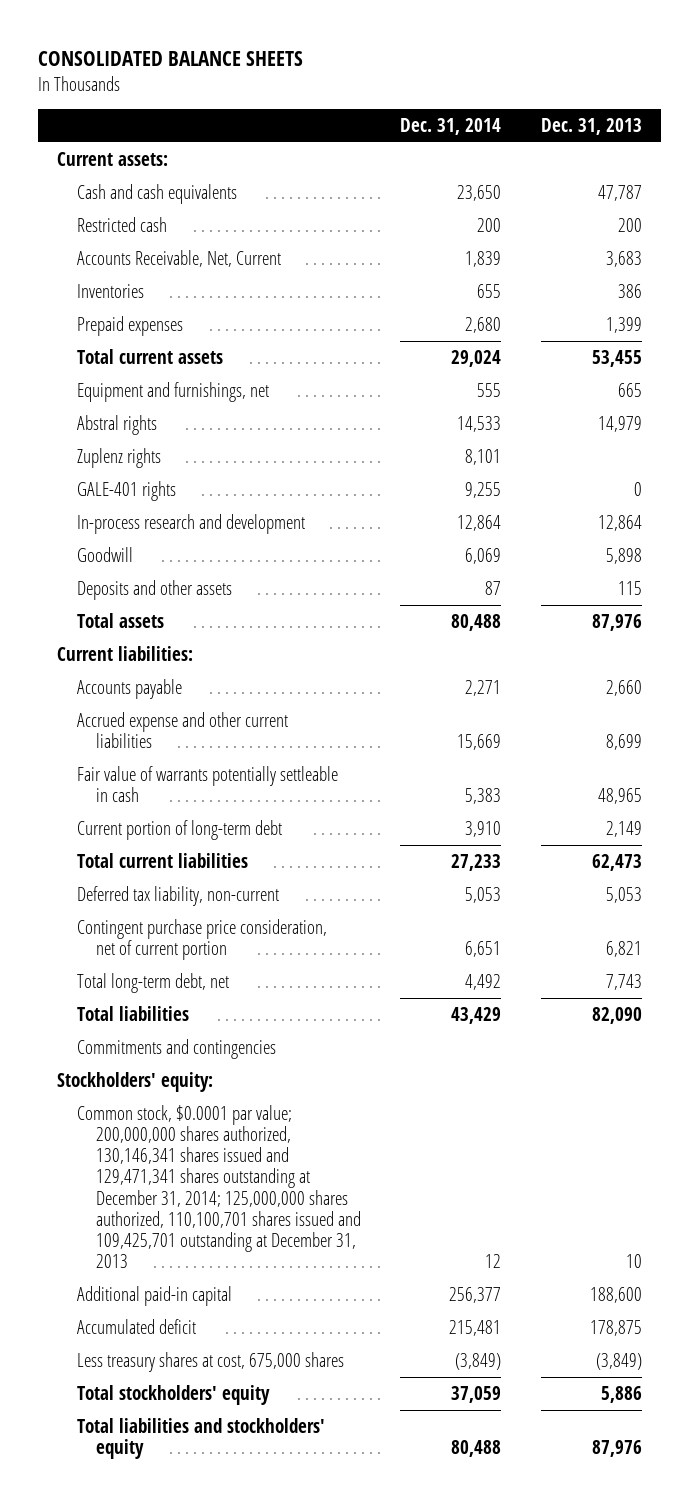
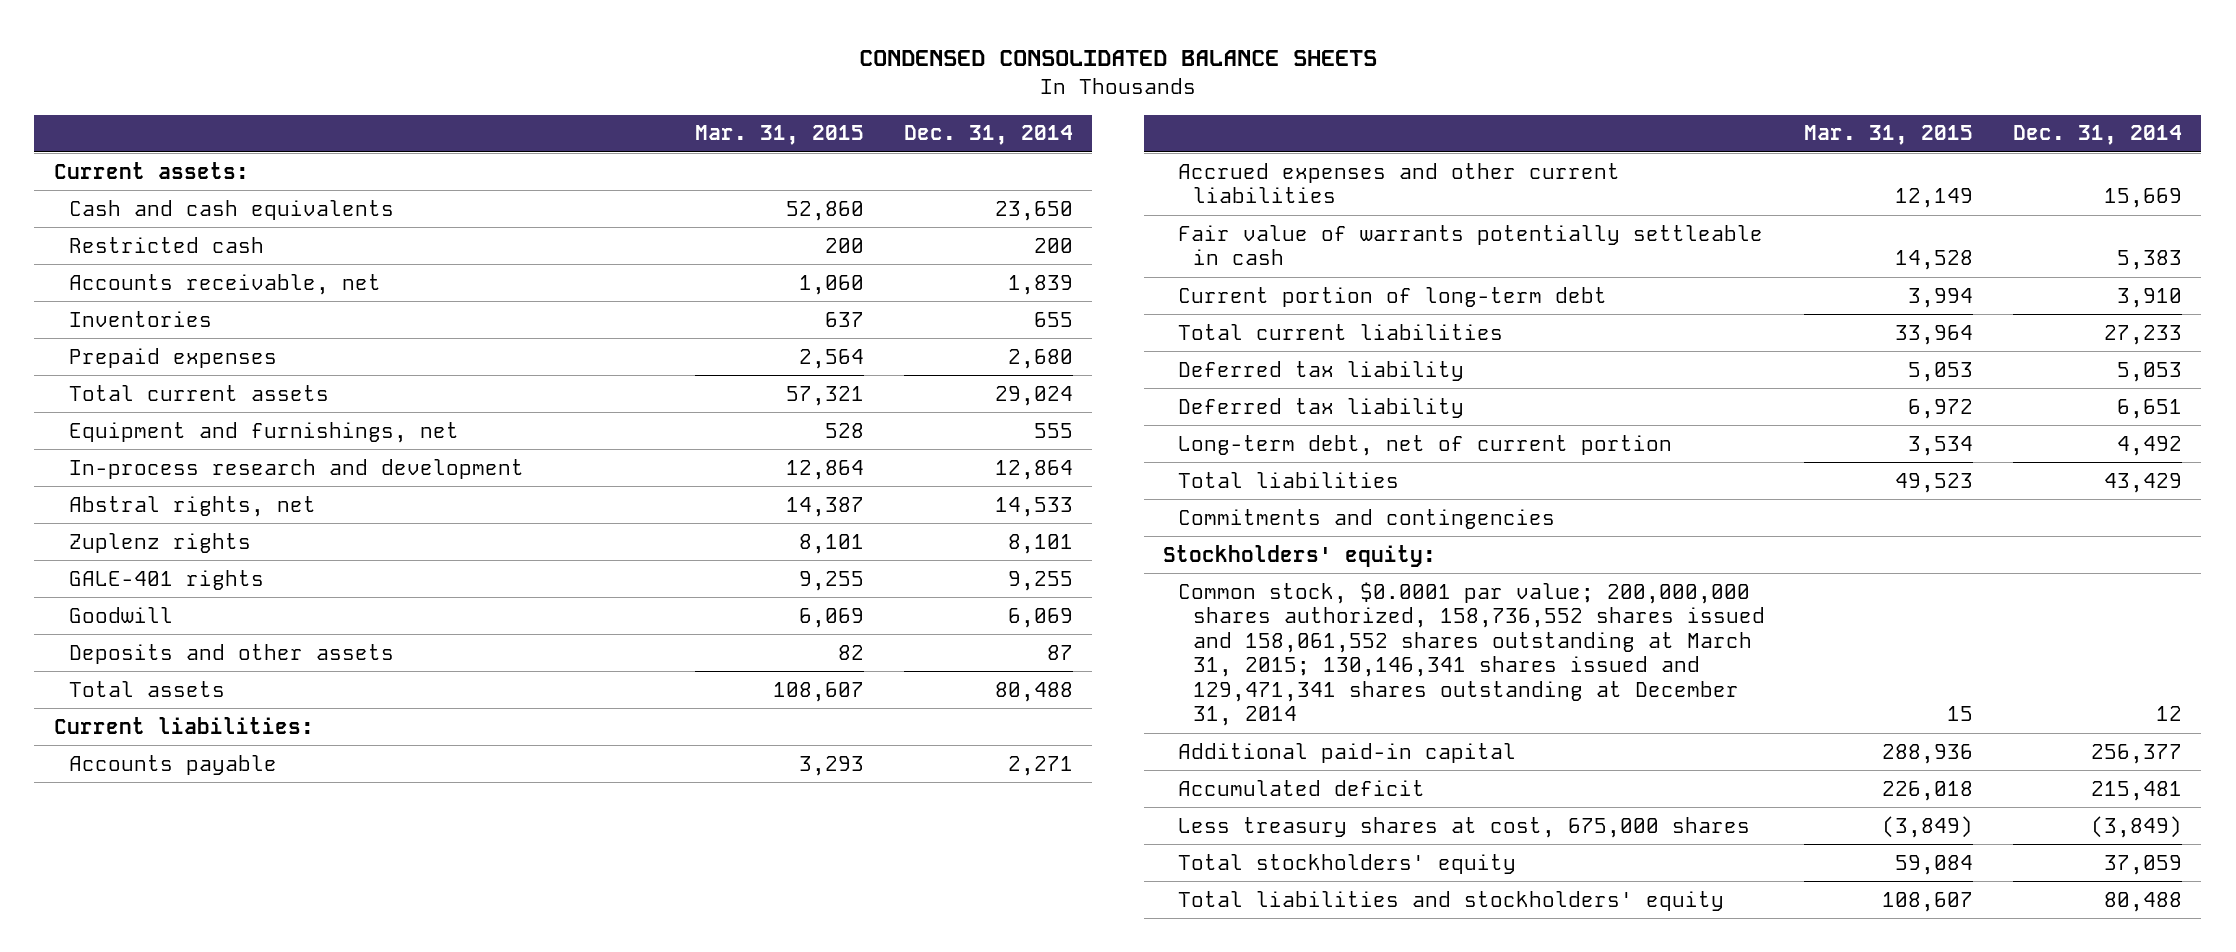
[37,51,303,67] CONSOLIDATED BALANCE SHEETS -> [858,50,1377,67] CONDENSED CONSOLIDATED BALANCE SHEETS
[540,118,642,136] Dec. 31, 2013 -> none
none -> [695,125,865,146] Mar. 31, 2015
[76,249,281,267] Accounts Receivable, Net, Current -> [69,273,382,295] Accounts receivable, net
[76,513,305,534] In-process research and development -> [69,458,525,479] In-process research and development
[76,414,157,435] Abstral rights -> [69,495,317,517] Abstral rights, net
[76,711,288,749] Accrued expense and other current liabilities -> [1178,162,1621,204] Accrued expenses and other current liabilities
[76,885,279,906] Deferred tax liability, non-current -> [1178,360,1465,381] Deferred tax liability
[76,918,327,961] Contingent purchase price consideration, net of current portion -> [1178,397,1465,418] Deferred tax liability
[76,972,229,993] Total long-term debt, net -> [1178,434,1673,456] Long-term debt, net of current portion
[76,1104,361,1269] Common stock, $0.0001 par value; 200,000,000 shares authorized, 130,146,341 shares issued and 129,471,341 shares outstanding at December 31, 2014; 125,000,000 shares authorized, 110,100,701 shares issued and 109,425,701 outstanding at December 31, 2013 -> [1178,581,1766,727] Common stock, $0.0001 par value; 200,000,000 shares authorized, 158,736,552 shares issued and 158,061,552 shares outstanding at March 31, 2015; 130,146,341 shares issued and 129,471,341 shares outstanding at December 31, 2014

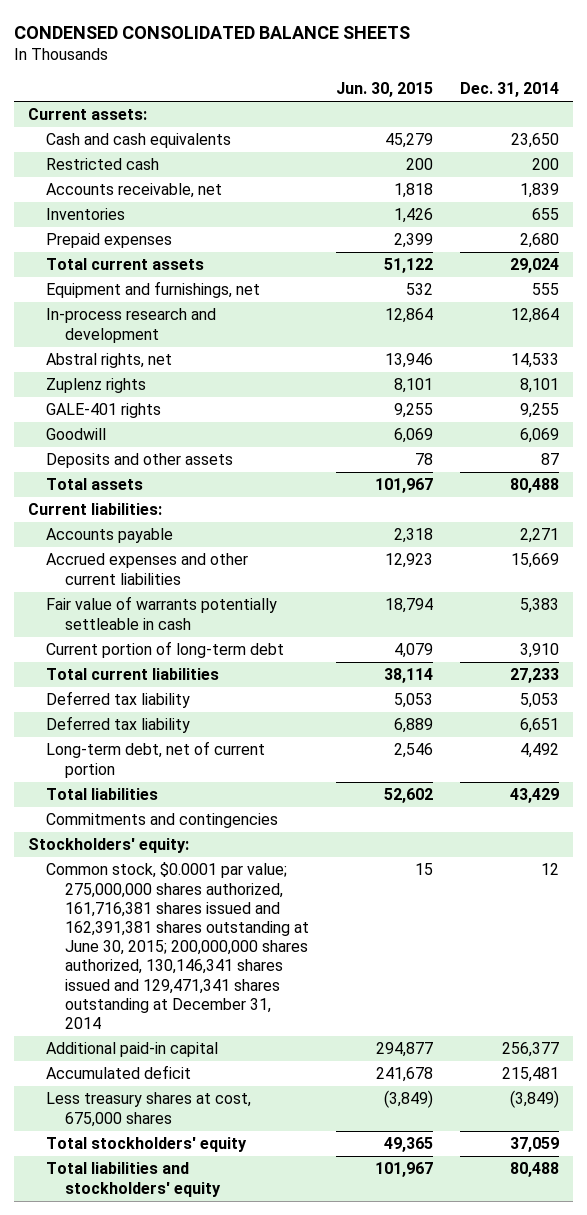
[695,125,865,146] Mar. 31, 2015 -> none
none -> [335,82,433,98] Jun. 30, 2015
[1178,581,1766,727] Common stock, $0.0001 par value; 200,000,000 shares authorized, 158,736,552 shares issued and 158,061,552 shares outstanding at March 31, 2015; 130,146,341 shares issued and 129,471,341 shares outstanding at December 31, 2014 -> [46,862,309,1030] Common stock, $0.0001 par value; 275,000,000 shares authorized, 161,716,381 shares issued and 162,391,381 shares outstanding at June 30, 2015; 200,000,000 shares authorized, 130,146,341 shares issued and 129,471,341 shares outstanding at December 31, 2014

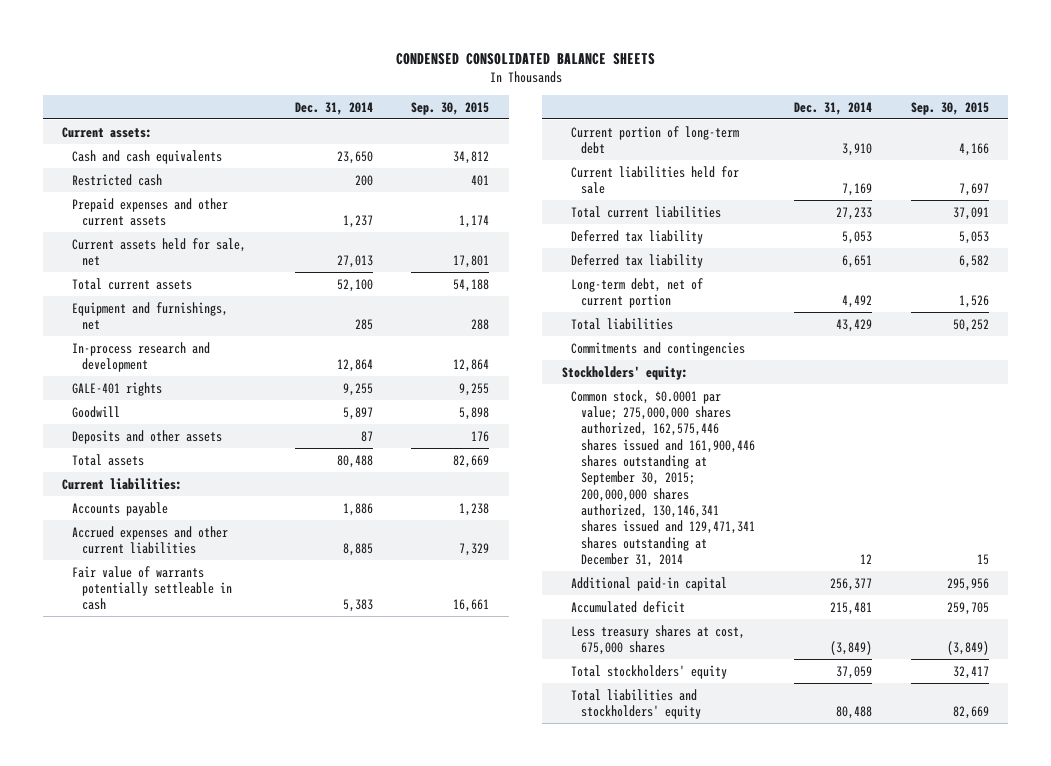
[335,82,433,98] Jun. 30, 2015 -> none
none -> [411,101,490,115] Sep. 30, 2015
[46,183,223,199] Accounts receivable, net -> none
[46,208,126,221] Inventories -> none
[46,233,173,249] Prepaid expenses -> [72,197,229,226] Prepaid expenses and other current assets
[520,233,560,249] 2,680 -> [342,214,373,228] 1,237
none -> [72,237,247,266] Current assets held for sale, net
[510,258,560,274] 29,024 -> [336,278,373,292] 52,100
[532,283,560,296] 555 -> [354,318,373,330] 285
[46,353,173,369] Abstral rights, net -> none
[46,378,147,394] Zuplenz rights -> none
[520,428,560,444] 6,069 -> [342,406,373,420] 5,897
[520,528,560,544] 2,271 -> [342,502,373,516] 1,886
[511,553,560,569] 15,669 -> [342,542,373,556] 8,885
none -> [571,165,740,194] Current liabilities held for sale
[46,862,309,1030] Common stock, $0.0001 par value; 275,000,000 shares authorized, 161,716,381 shares issued and 162,391,381 shares outstanding at June 30, 2015; 200,000,000 shares authorized, 130,146,341 shares issued and 129,471,341 shares outstanding at December 31, 2014 -> [571,389,755,568] Common stock, $0.0001 par value; 275,000,000 shares authorized, 162,575,446 shares issued and 161,900,446 shares outstanding at September 30, 2015; 200,000,000 shares authorized, 130,146,341 shares issued and 129,471,341 shares outstanding at December 31, 2014

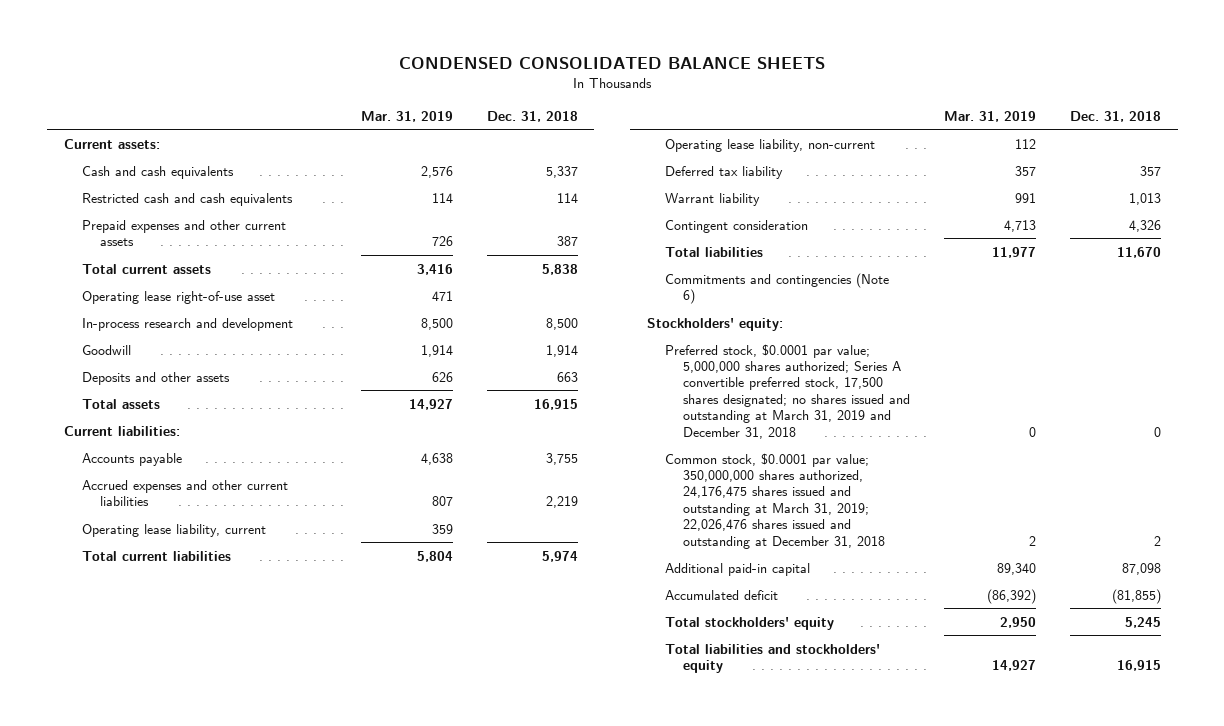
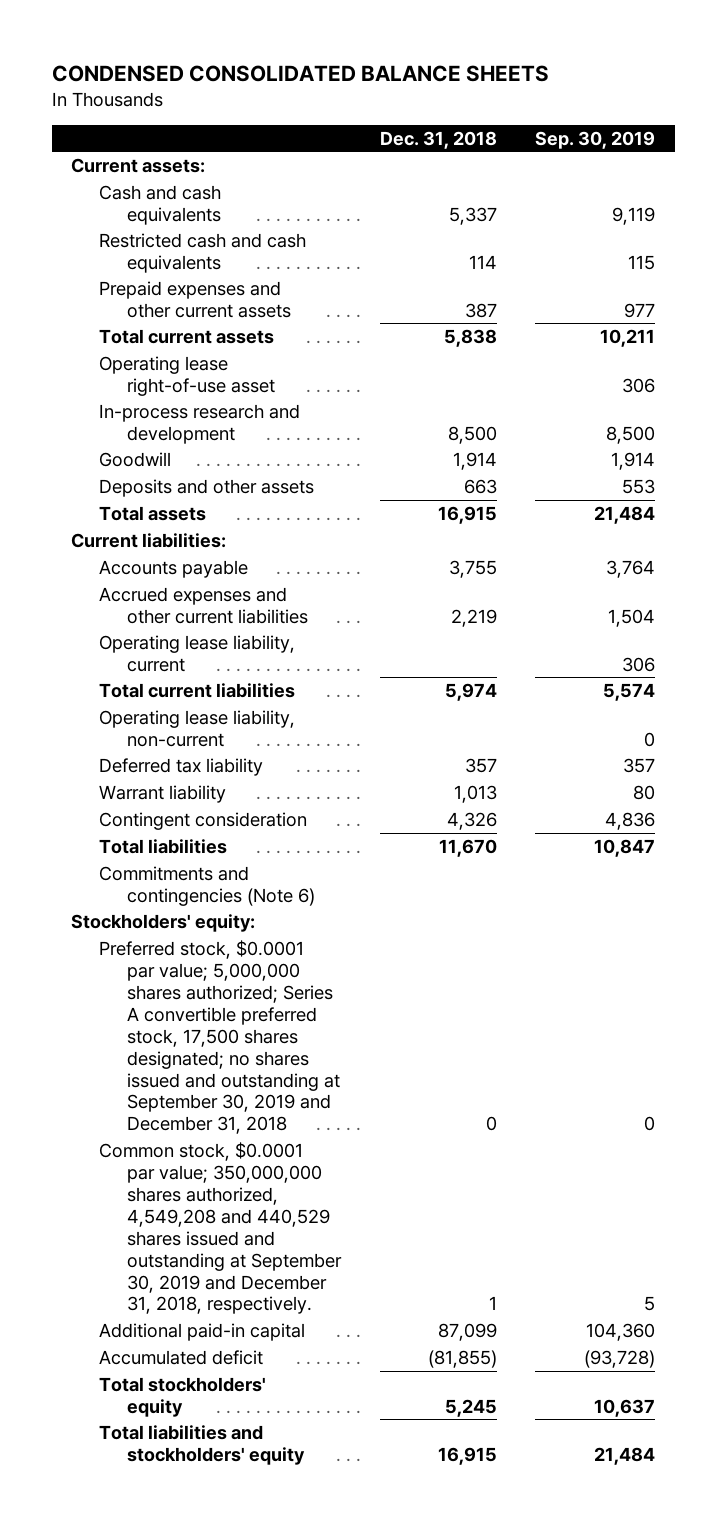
[360,110,453,122] Mar. 31, 2019 -> none
none -> [535,130,656,149] Sep. 30, 2019
[664,343,910,439] Preferred stock, $0.0001 par value; 5,000,000 shares authorized; Series A convertible preferred stock, 17,500 shares designated; no shares issued and outstanding at March 31, 2019 and December 31, 2018 -> [99,939,341,1135] Preferred stock, $0.0001 par value; 5,000,000 shares authorized; Series A convertible preferred stock, 17,500 shares designated; no shares issued and outstanding at September 30, 2019 and December 31, 2018
[664,452,885,549] Common stock, $0.0001 par value; 350,000,000 shares authorized, 24,176,475 shares issued and outstanding at March 31, 2019; 22,026,476 shares issued and outstanding at December 31, 2018 -> [99,1141,343,1315] Common stock, $0.0001 par value; 350,000,000 shares authorized, 4,549,208 and 440,529 shares issued and outstanding at September 30, 2019 and December 31, 2018, respectively.
[1153,535,1161,546] 2 -> [488,1296,497,1311] 1
[1121,562,1161,575] 87,098 -> [437,1322,497,1341] 87,099

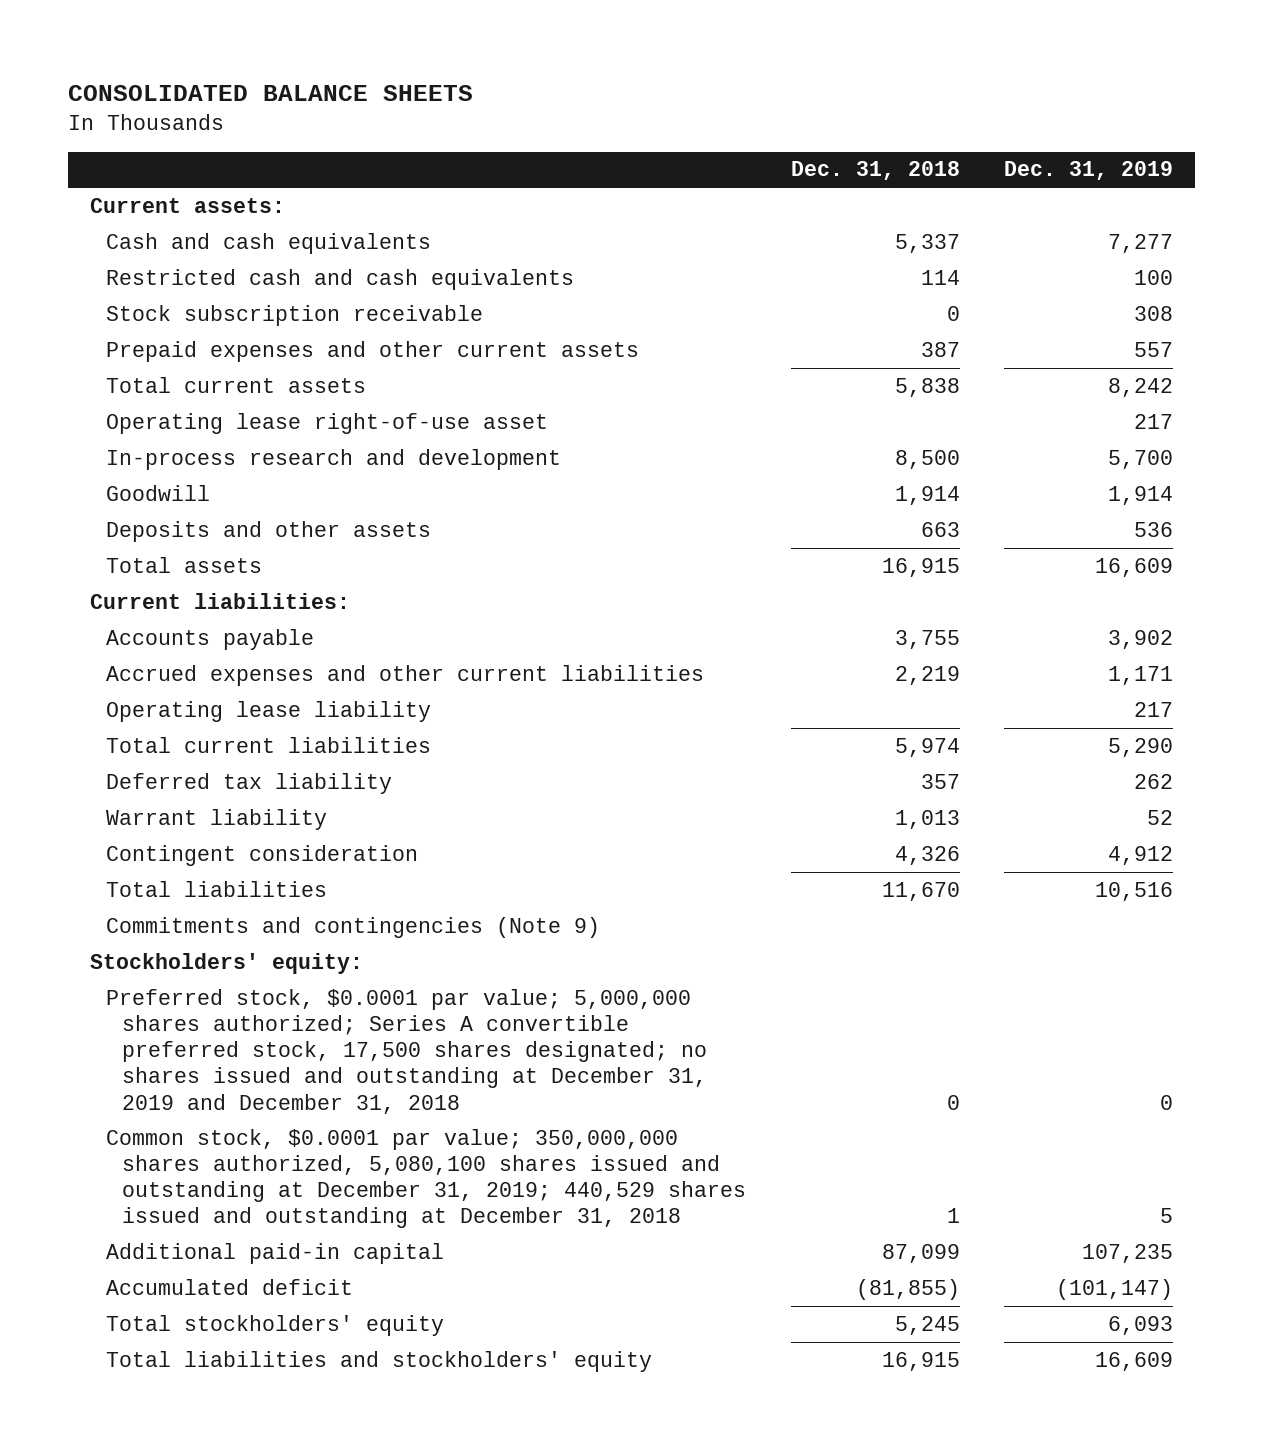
[51,64,549,82] CONDENSED CONSOLIDATED BALANCE SHEETS -> [68,85,474,102] CONSOLIDATED BALANCE SHEETS
[535,130,656,149] Sep. 30, 2019 -> none
none -> [1004,161,1174,181] Dec. 31, 2019
none -> [106,304,484,326] Stock subscription receivable
[99,634,296,672] Operating lease liability, current -> [106,700,432,722] Operating lease liability
[99,709,296,747] Operating lease liability, non-current -> none
[99,865,316,906] Commitments and contingencies (Note 6) -> [106,916,601,938] Commitments and contingencies (Note 9)
[99,939,341,1135] Preferred stock, $0.0001 par value; 5,000,000 shares authorized; Series A convertible preferred stock, 17,500 shares designated; no shares issued and outstanding at September 30, 2019 and December 31, 2018 -> [106,988,708,1114] Preferred stock, $0.0001 par value; 5,000,000 shares authorized; Series A convertible preferred stock, 17,500 shares designated; no shares issued and outstanding at December 31, 2019 and December 31, 2018
[99,1141,343,1315] Common stock, $0.0001 par value; 350,000,000 shares authorized, 4,549,208 and 440,529 shares issued and outstanding at September 30, 2019 and December 31, 2018, respectively. -> [106,1128,747,1229] Common stock, $0.0001 par value; 350,000,000 shares authorized, 5,080,100 shares issued and outstanding at December 31, 2019; 440,529 shares issued and outstanding at December 31, 2018

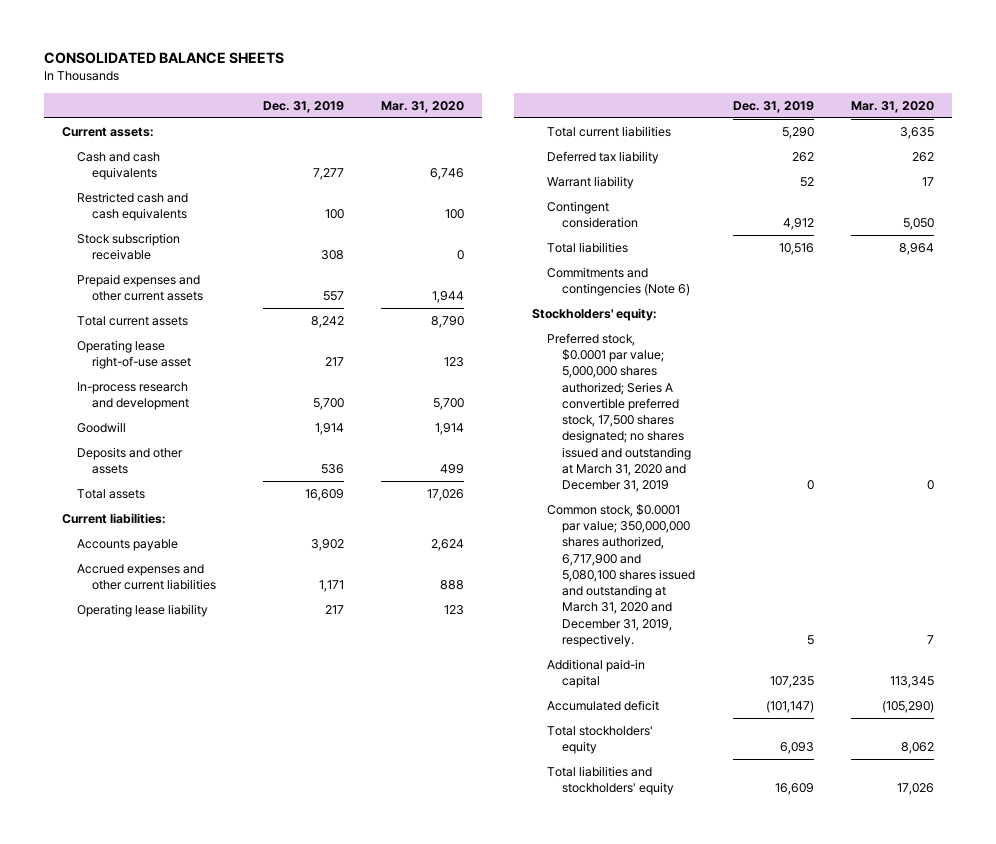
[790,161,960,181] Dec. 31, 2018 -> none
none -> [380,100,464,113] Mar. 31, 2020
[106,916,601,938] Commitments and contingencies (Note 9) -> [547,266,691,297] Commitments and contingencies (Note 6)
[106,988,708,1114] Preferred stock, $0.0001 par value; 5,000,000 shares authorized; Series A convertible preferred stock, 17,500 shares designated; no shares issued and outstanding at December 31, 2019 and December 31, 2018 -> [547,332,692,493] Preferred stock, $0.0001 par value; 5,000,000 shares authorized; Series A convertible preferred stock, 17,500 shares designated; no shares issued and outstanding at March 31, 2020 and December 31, 2019
[106,1128,747,1229] Common stock, $0.0001 par value; 350,000,000 shares authorized, 5,080,100 shares issued and outstanding at December 31, 2019; 440,529 shares issued and outstanding at December 31, 2018 -> [547,503,696,647] Common stock, $0.0001 par value; 350,000,000 shares authorized, 6,717,900 and 5,080,100 shares issued and outstanding at March 31, 2020 and December 31, 2019, respectively.

